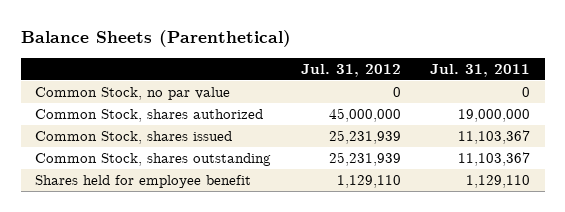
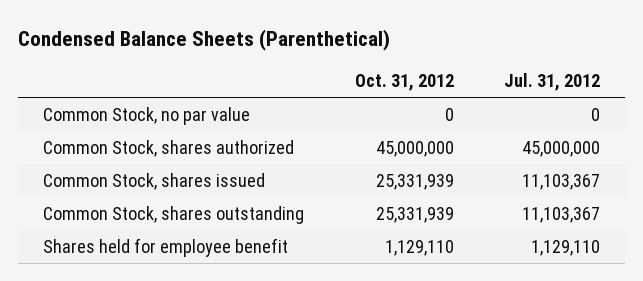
[20,30,291,48] Balance Sheets (Parenthetical) -> [18,29,391,52] Condensed Balance Sheets (Parenthetical)
[429,63,530,77] Jul. 31, 2011 -> none
none -> [354,74,454,92] Oct. 31, 2012
[328,130,401,145] 25,231,939 -> [521,173,600,190] 11,103,367
[328,152,401,167] 25,231,939 -> [521,206,600,223] 11,103,367

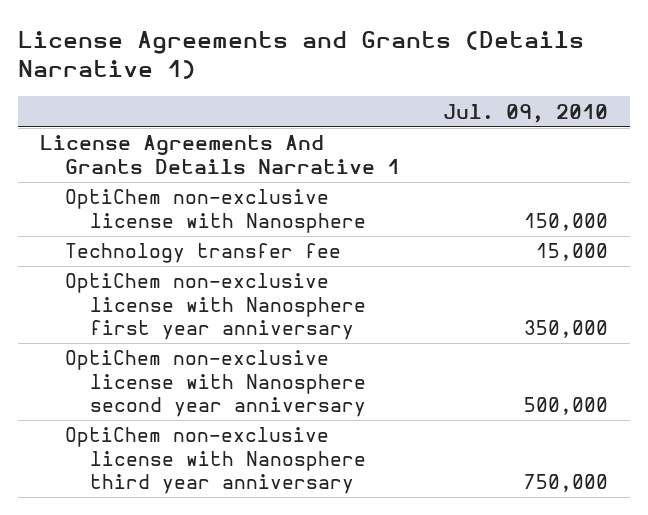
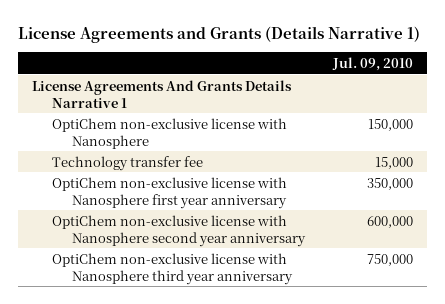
[524,397,609,416] 500,000 -> [366,215,413,228] 600,000

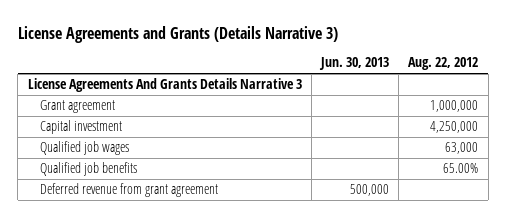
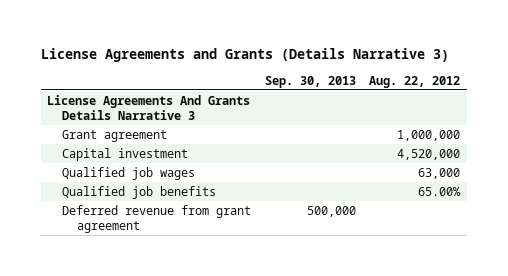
[318,57,389,71] Jun. 30, 2013 -> none
none -> [264,75,356,88] Sep. 30, 2013
[430,121,479,134] 4,250,000 -> [397,148,461,160] 4,520,000

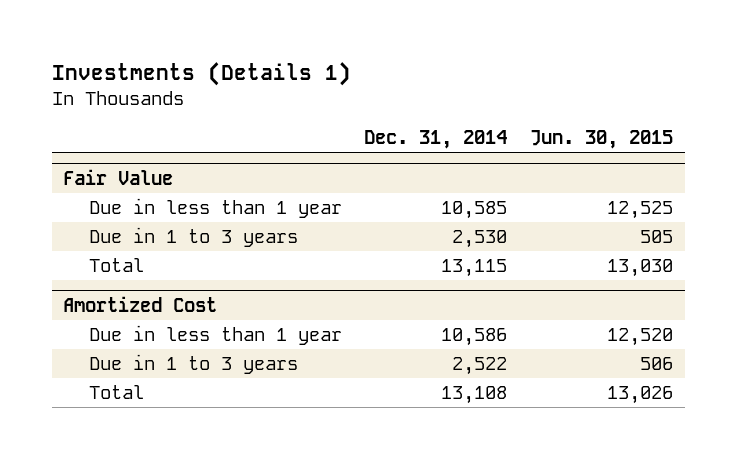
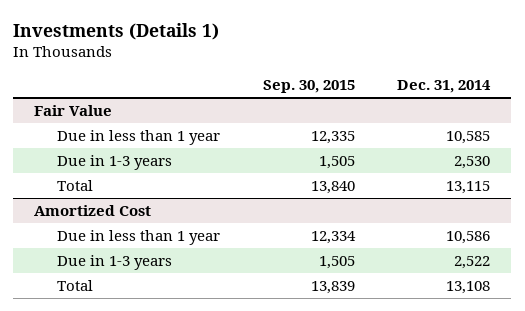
[530,129,674,149] Jun. 30, 2015 -> none
none -> [262,80,355,94] Sep. 30, 2015
[88,227,298,248] Due in 1 to 3 years -> [57,154,173,170] Due in 1-3 years
[88,354,298,375] Due in 1 to 3 years -> [57,254,173,270] Due in 1-3 years

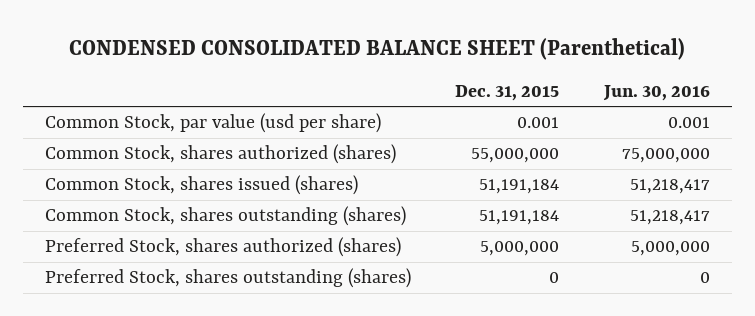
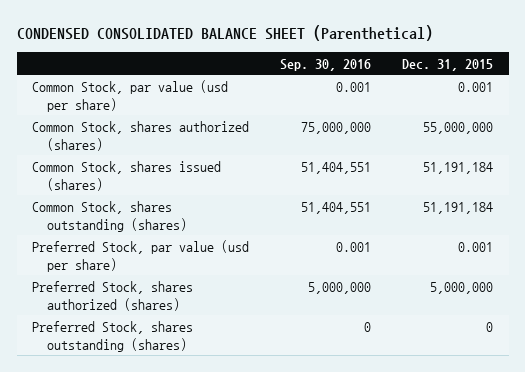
[602,84,710,101] Jun. 30, 2016 -> none
none -> [280,58,372,71] Sep. 30, 2016
none -> [32,239,250,272] Preferred Stock, par value (usd per share)

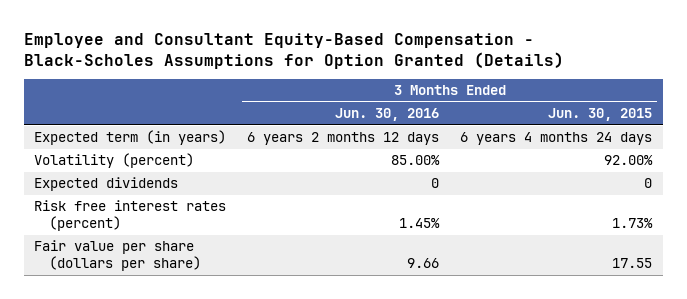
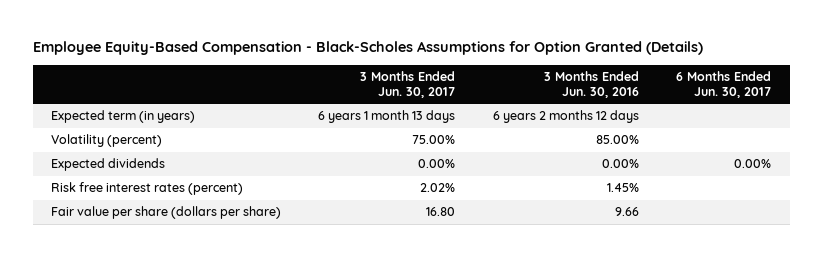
[23,32,564,69] Employee and Consultant Equity-Based Compensation - Black-Scholes Assumptions for Option Granted (Details) -> [32,41,703,56] Employee Equity-Based Compensation - Black-Scholes Assumptions for Option Granted (Details)
[548,108,653,122] Jun. 30, 2015 -> none
none -> [360,70,456,98] 3 Months Ended Jun. 30, 2017
none -> [675,70,771,98] 6 Months Ended Jun. 30, 2017
[431,178,440,189] 0 -> [601,159,639,169] 0.00%

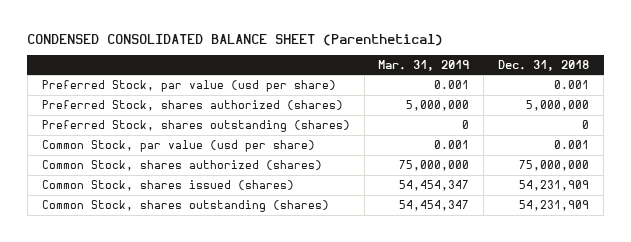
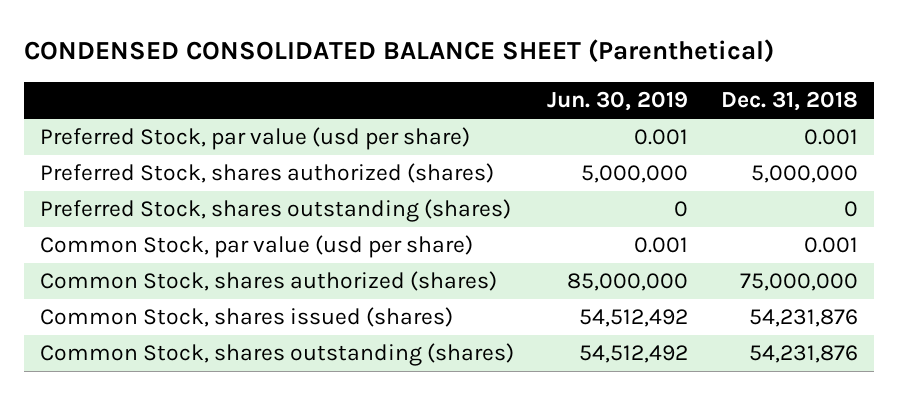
[378,59,470,71] Mar. 31, 2019 -> none
none -> [547,91,689,112] Jun. 30, 2019
[519,179,590,191] 54,231,909 -> [748,309,858,328] 54,231,876
[519,199,590,211] 54,231,909 -> [748,345,858,364] 54,231,876

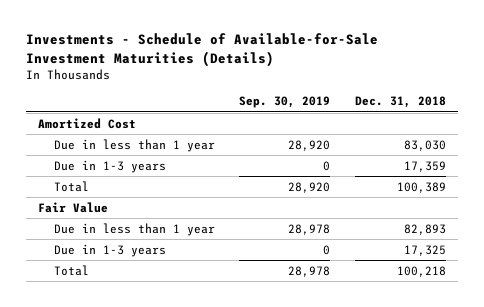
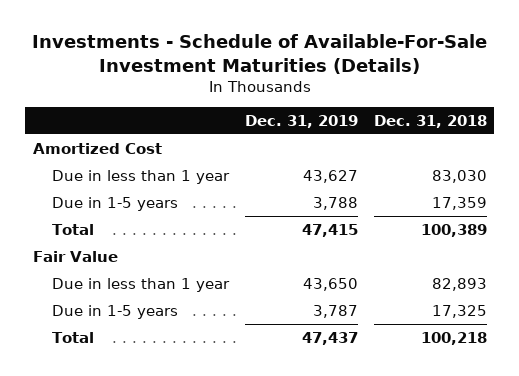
[25,33,378,67] Investments - Schedule of Available-for-Sale Investment Maturities (Details) -> [31,34,487,74] Investments - Schedule of Available-For-Sale Investment Maturities (Details)
[239,96,331,109] Sep. 30, 2019 -> none
none -> [245,114,359,128] Dec. 31, 2019
[54,159,167,173] Due in 1-3 years -> [52,196,179,211] Due in 1-5 years
[54,243,167,257] Due in 1-3 years -> [52,304,179,319] Due in 1-5 years

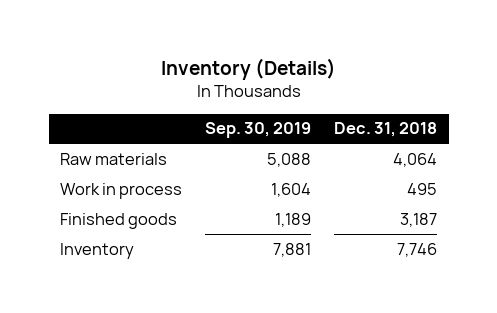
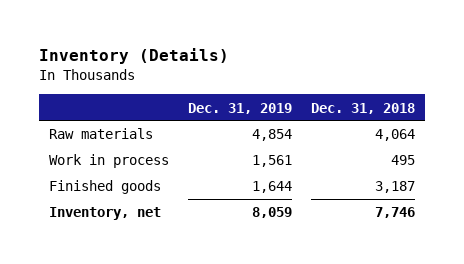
[205,122,312,139] Sep. 30, 2019 -> none
none -> [188,102,293,114] Dec. 31, 2019
[60,242,135,259] Inventory -> [49,207,162,221] Inventory, net

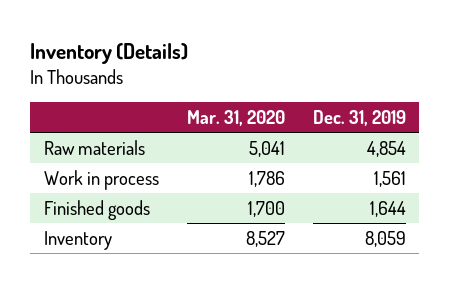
[311,102,416,114] Dec. 31, 2018 -> none
none -> [186,109,285,126] Mar. 31, 2020
[49,207,162,221] Inventory, net -> [44,230,113,250] Inventory

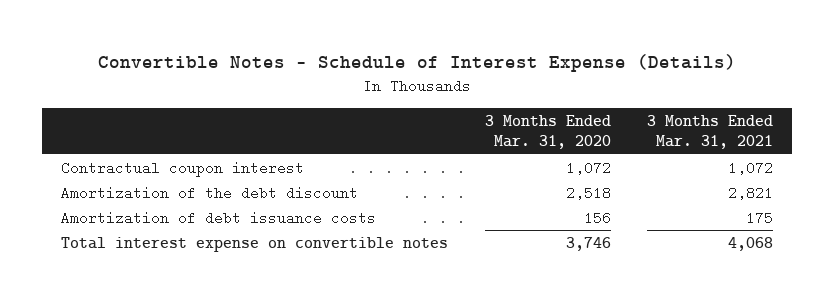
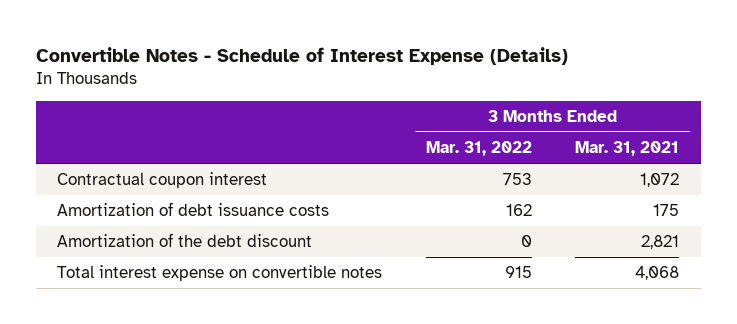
[484,114,611,150] 3 Months Ended Mar. 31, 2020 -> none
none -> [425,141,532,157] Mar. 31, 2022
[60,185,358,200] Amortization of the debt discount -> [57,233,313,248] Amortization of the debt discount

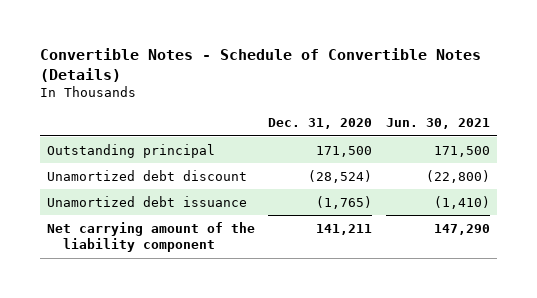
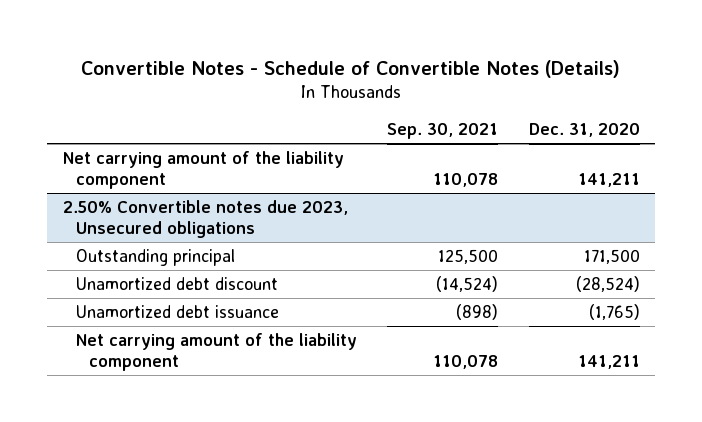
[386,118,491,130] Jun. 30, 2021 -> none
none -> [387,123,499,140] Sep. 30, 2021
none -> [62,150,344,189] Net carrying amount of the liability component
none -> [62,199,348,238] 2.50% Convertible notes due 2023, Unsecured obligations

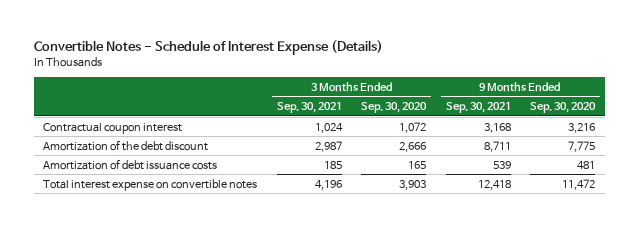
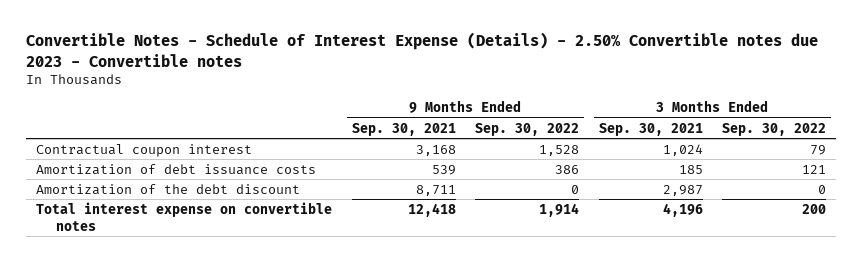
[33,40,383,56] Convertible Notes - Schedule of Interest Expense (Details) -> [26,32,819,67] Convertible Notes - Schedule of Interest Expense (Details) - 2.50% Convertible notes due 2023 - Convertible notes
[361,101,428,113] Sep. 30, 2020 -> none
[530,101,597,113] Sep. 30, 2020 -> none
none -> [475,122,580,136] Sep. 30, 2022
none -> [722,122,827,136] Sep. 30, 2022
[43,139,209,151] Amortization of the debt discount -> [35,183,300,195] Amortization of the debt discount

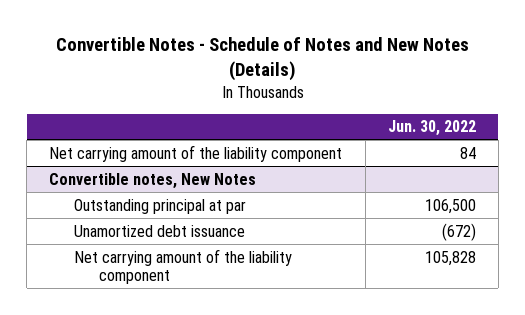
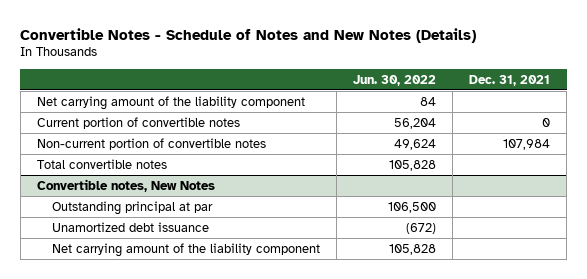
none -> [469,74,551,86] Dec. 31, 2021
none -> [36,116,240,129] Current portion of convertible notes
none -> [36,137,266,150] Non-current portion of convertible notes
none -> [36,158,167,169] Total convertible notes

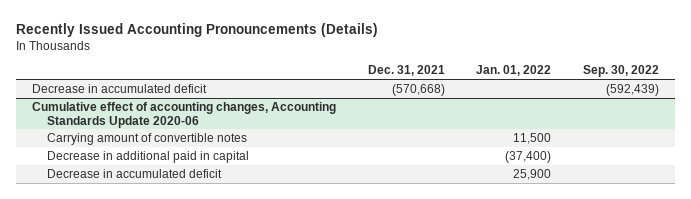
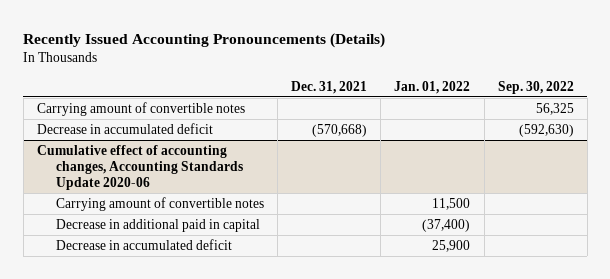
none -> [36,101,245,116] Carrying amount of convertible notes
[606,83,660,96] (592,439) -> [518,123,574,137] (592,630)

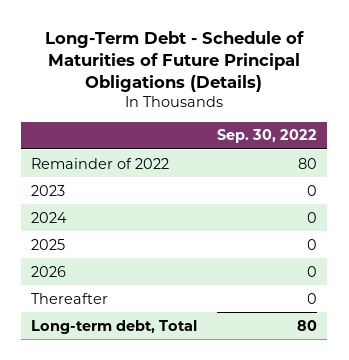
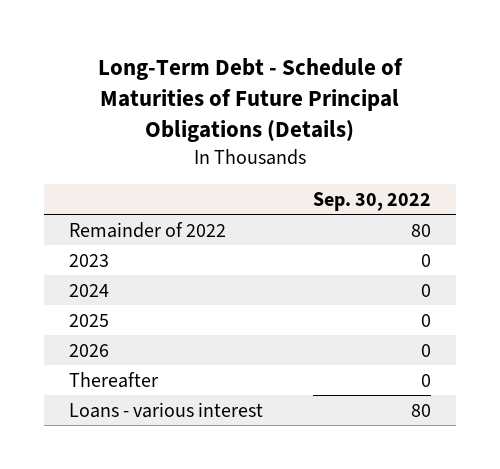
[31,319,198,334] Long-term debt, Total -> [69,401,264,418] Loans - various interest

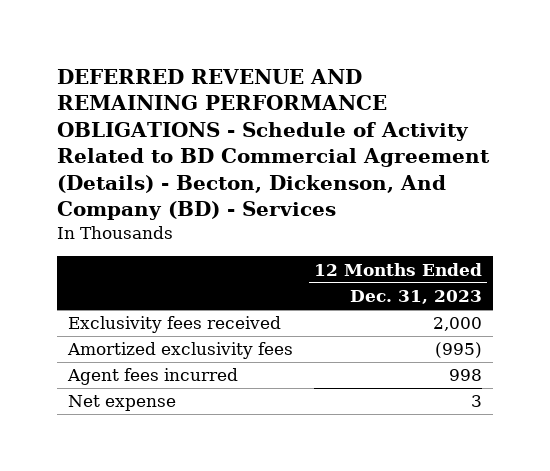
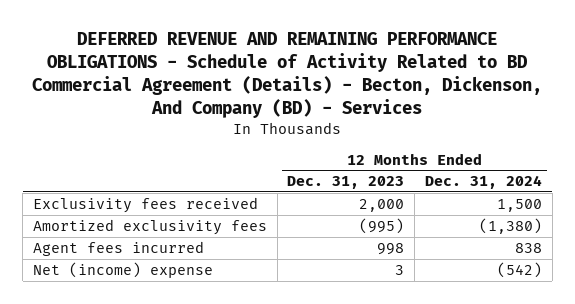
none -> [424,175,542,190] Dec. 31, 2024
[67,395,176,412] Net expense -> [32,261,213,278] Net (income) expense

